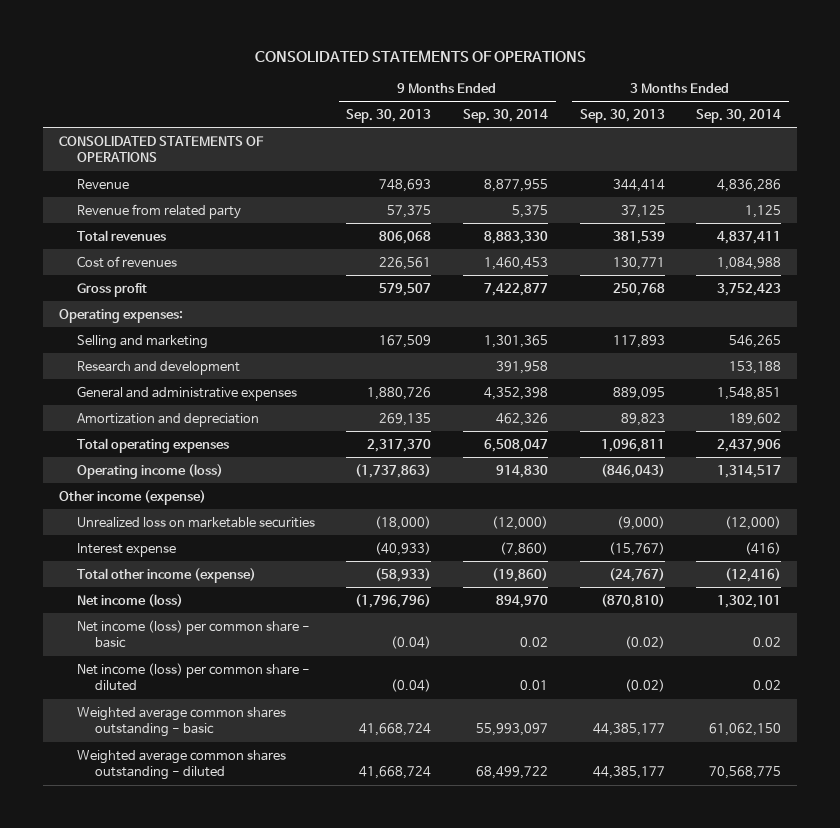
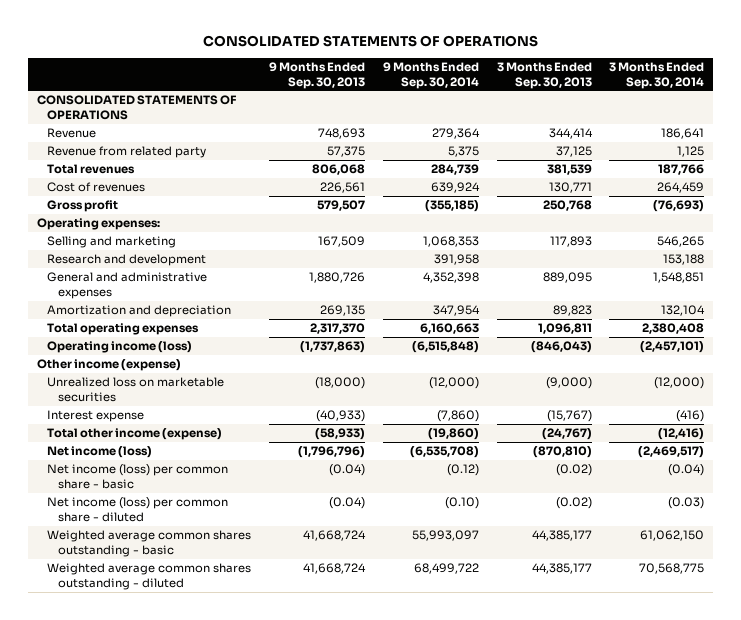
[484,178,549,192] 8,877,955 -> [431,128,480,140] 279,364
[717,178,782,192] 4,836,286 -> [661,128,705,140] 186,641
[484,230,549,244] 8,883,330 -> [430,164,479,176] 284,739
[717,230,782,244] 4,837,411 -> [658,164,705,176] 187,766
[484,256,549,270] 1,460,453 -> [430,182,480,194] 639,924
[717,256,782,270] 1,084,988 -> [657,182,705,194] 264,459
[484,282,549,296] 7,422,877 -> [424,200,479,213] (355,185)
[717,282,782,296] 3,752,423 -> [653,200,705,213] (76,693)
[484,334,549,348] 1,301,365 -> [422,236,479,248] 1,068,353
[496,412,549,426] 462,326 -> [432,305,480,317] 347,954
[729,412,782,426] 189,602 -> [661,305,706,317] 132,104
[484,438,549,452] 6,508,047 -> [419,323,479,335] 6,160,663
[717,438,782,452] 2,437,906 -> [642,323,705,335] 2,380,408
[496,464,549,478] 914,830 -> [411,341,479,354] (6,515,848)
[717,464,782,478] 1,314,517 -> [640,341,705,354] (2,457,101)
[496,594,549,608] 894,970 -> [409,446,479,459] (6,535,708)
[717,594,782,608] 1,302,101 -> [638,446,705,459] (2,469,517)
[520,637,549,648] 0.02 -> [446,464,479,477] (0.12)
[753,637,782,648] 0.02 -> [668,464,705,477] (0.04)
[520,680,549,691] 0.01 -> [444,497,479,510] (0.10)
[753,680,782,691] 0.02 -> [668,497,705,510] (0.03)

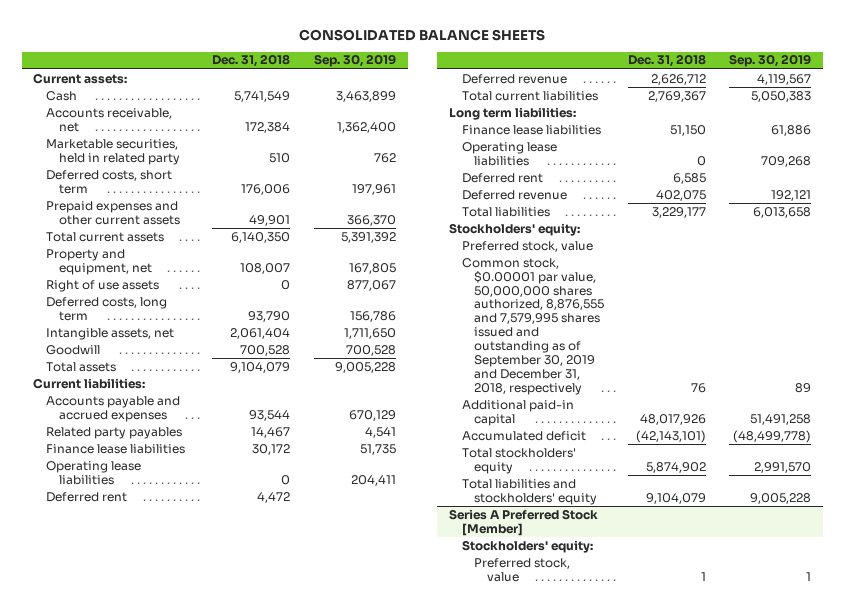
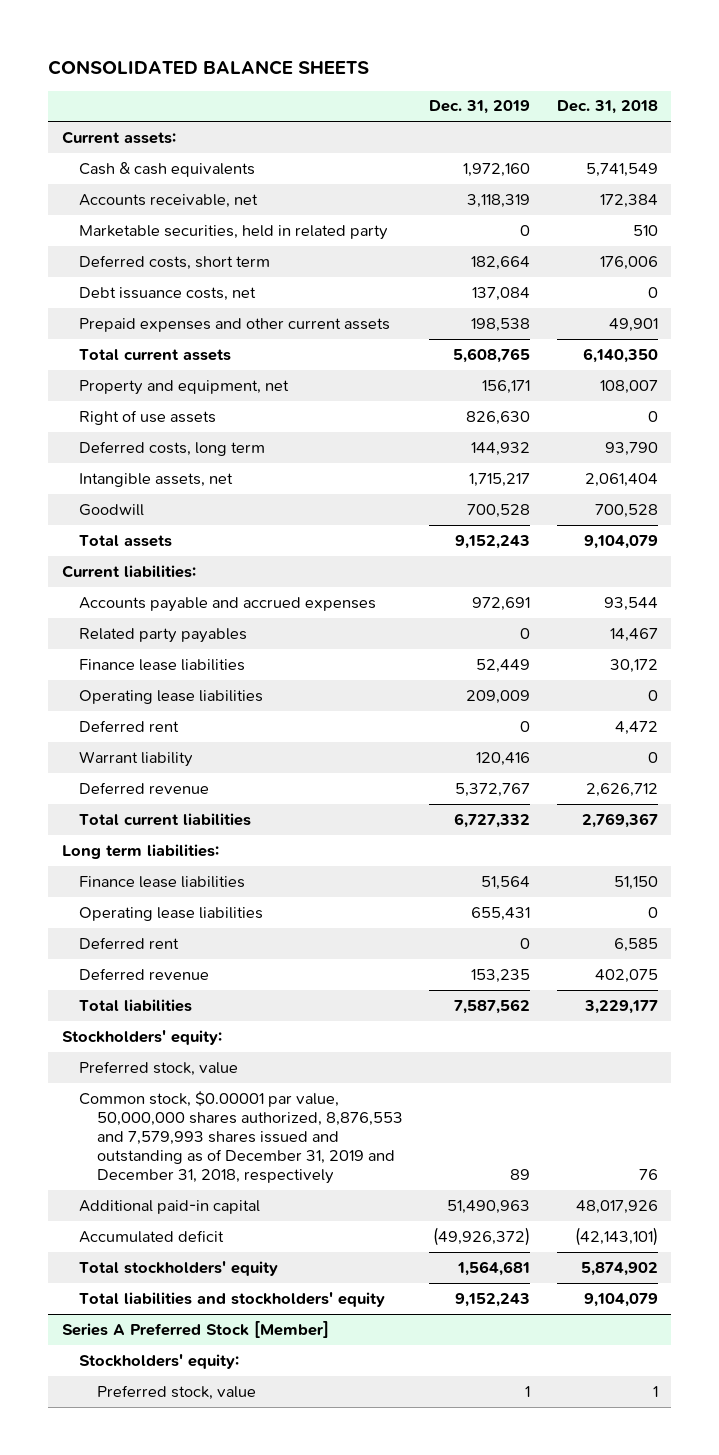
[313,54,396,68] Sep. 30, 2019 -> none
none -> [429,100,531,115] Dec. 31, 2019
[45,90,77,101] Cash -> [79,161,256,177] Cash & cash equivalents
none -> [79,286,257,301] Debt issuance costs, net
none -> [79,750,194,767] Warrant liability
[461,257,605,395] Common stock, $0.00001 par value, 50,000,000 shares authorized, 8,876,555 and 7,579,995 shares issued and outstanding as of September 30, 2019 and December 31, 2018, respectively -> [79,1090,404,1185] Common stock, $0.00001 par value, 50,000,000 shares authorized, 8,876,553 and 7,579,993 shares issued and outstanding as of December 31, 2019 and December 31, 2018, respectively

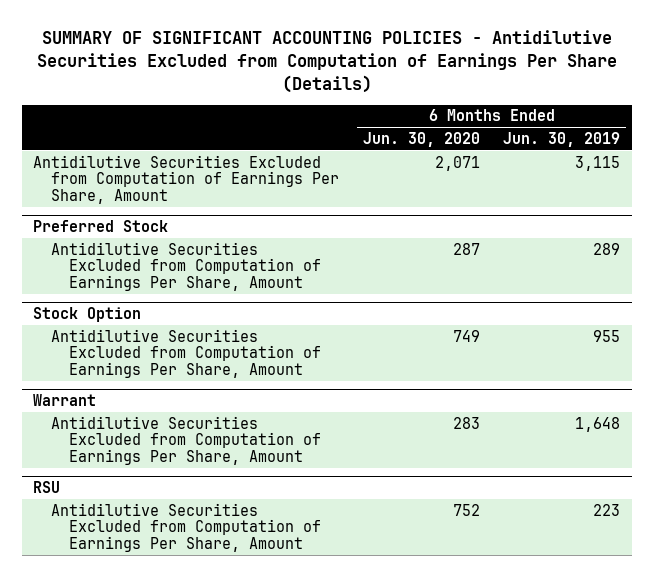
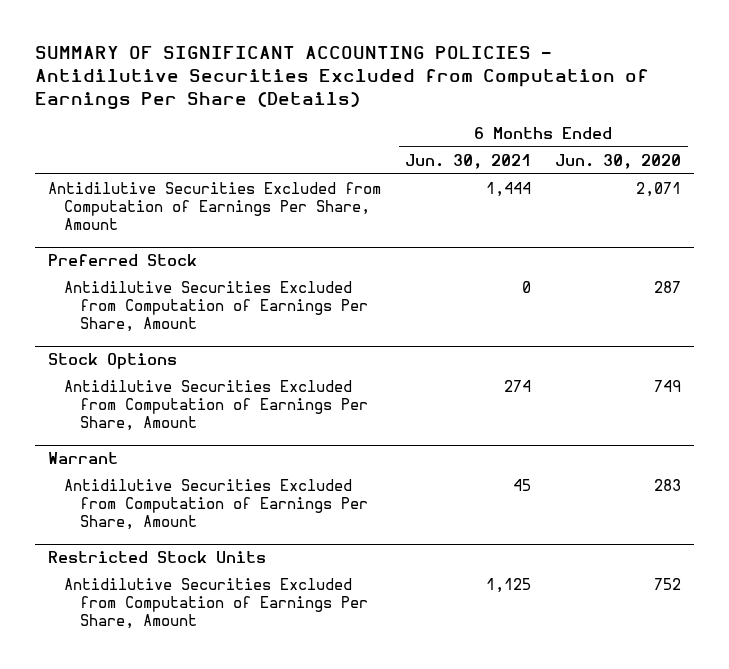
[503,131,621,147] Jun. 30, 2019 -> none
none -> [405,153,532,169] Jun. 30, 2021
[33,307,142,323] Stock Option -> [47,353,177,370] Stock Options
[33,481,61,494] RSU -> [47,551,266,564] Restricted Stock Units

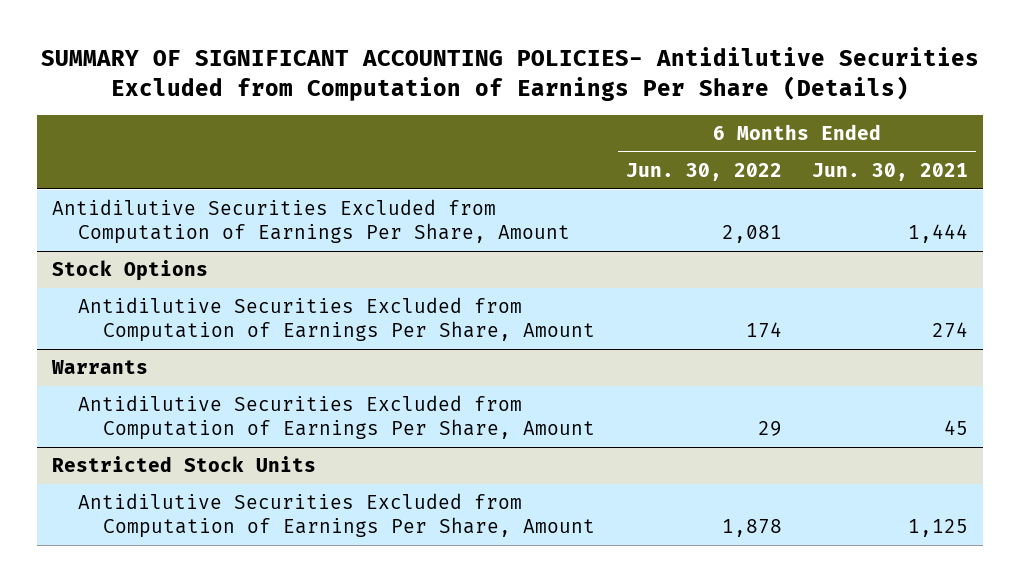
[35,45,650,111] SUMMARY OF SIGNIFICANT ACCOUNTING POLICIES - Antidilutive Securities Excluded from Computation of Earnings Per Share (Details) -> [41,47,980,101] SUMMARY OF SIGNIFICANT ACCOUNTING POLICIES- Antidilutive Securities Excluded from Computation of Earnings Per Share (Details)
[555,153,682,169] Jun. 30, 2020 -> none
none -> [625,162,782,181] Jun. 30, 2022
[47,254,197,267] Preferred Stock -> none
[64,281,369,333] Antidilutive Securities Excluded from Computation of Earnings Per Share, Amount -> none
[47,452,118,465] Warrant -> [51,360,149,375] Warrants

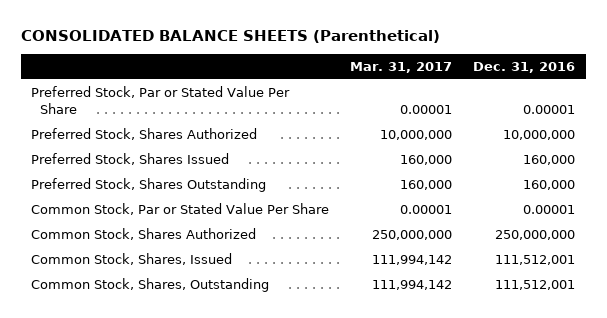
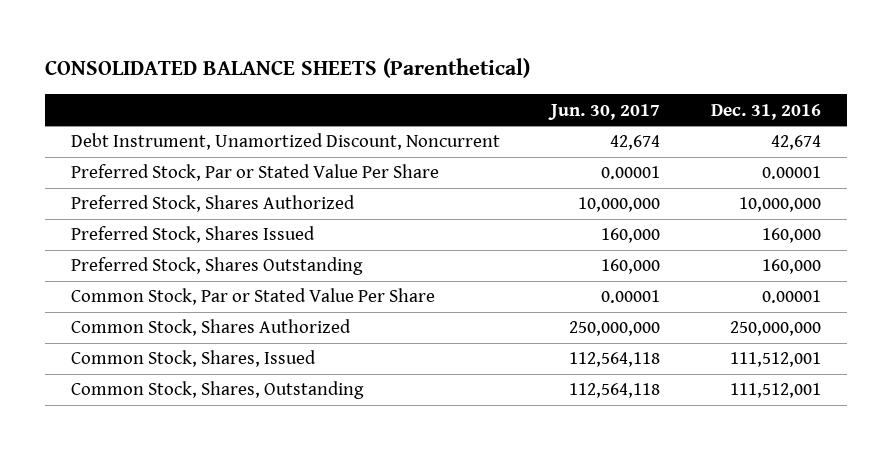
[350,62,453,74] Mar. 31, 2017 -> none
none -> [548,103,661,120] Jun. 30, 2017
none -> [70,133,500,151] Debt Instrument, Unamortized Discount, Noncurrent

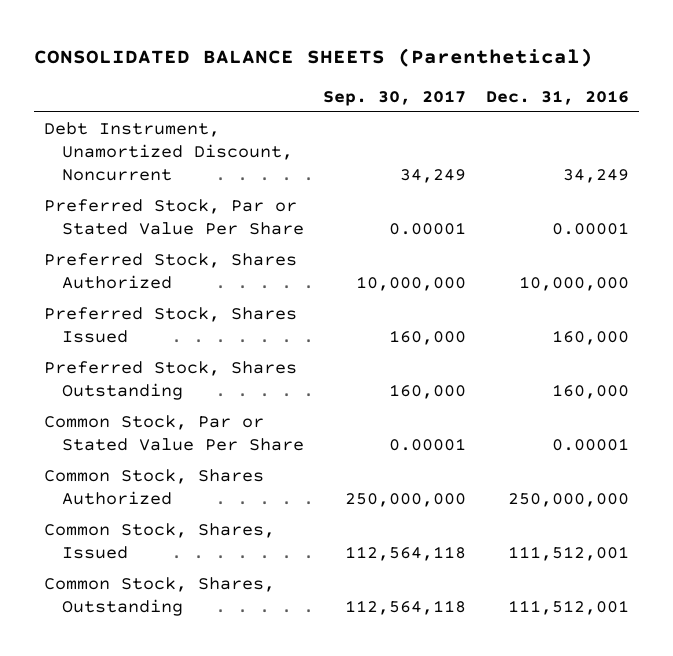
[548,103,661,120] Jun. 30, 2017 -> none
none -> [323,89,467,106] Sep. 30, 2017
[771,135,822,151] 42,674 -> [563,169,630,184] 34,249

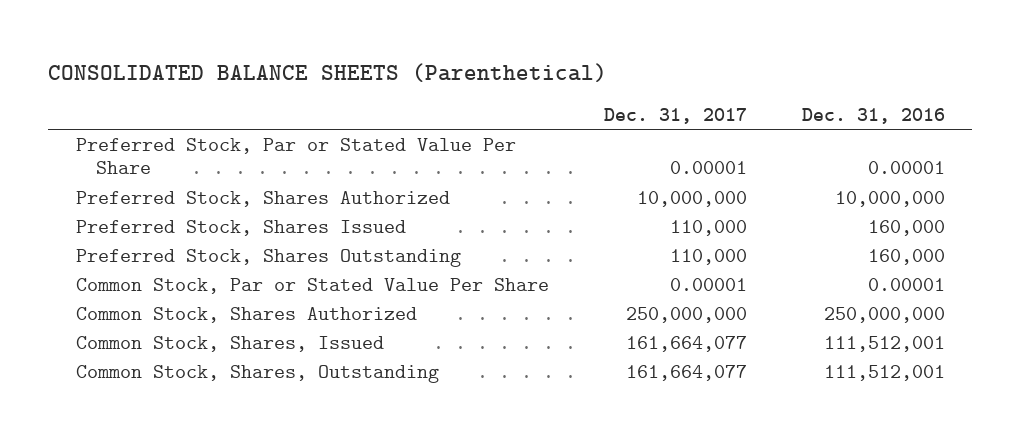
[323,89,467,106] Sep. 30, 2017 -> none
none -> [603,107,747,124] Dec. 31, 2017
[44,121,293,182] Debt Instrument, Unamortized Discount, Noncurrent -> none

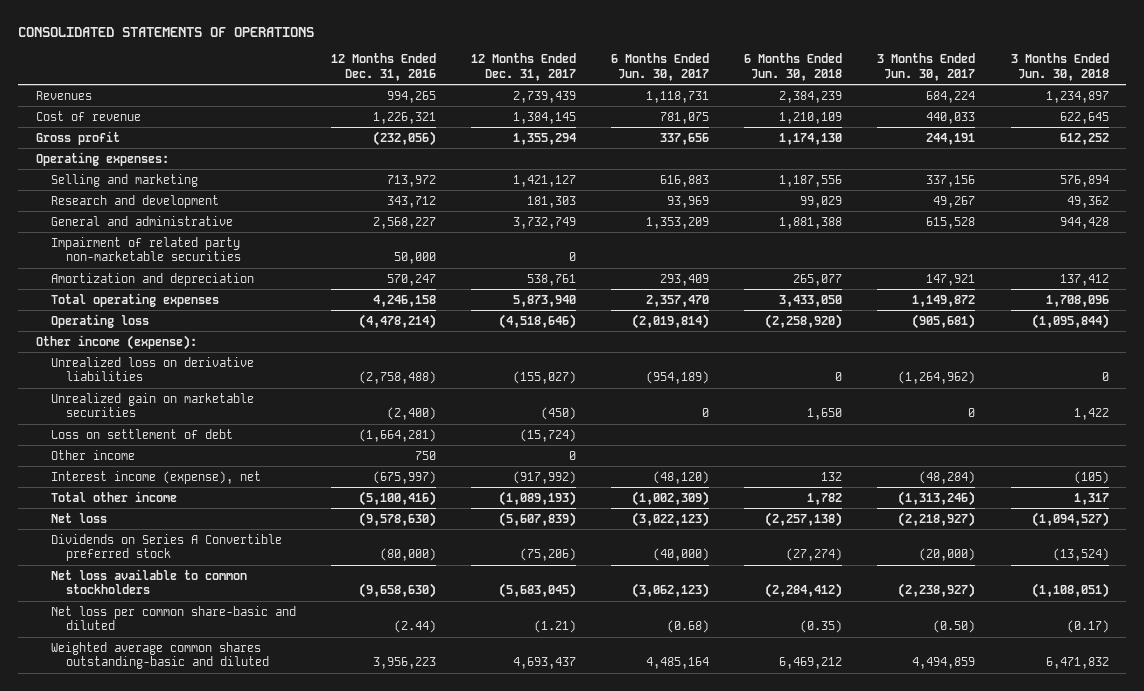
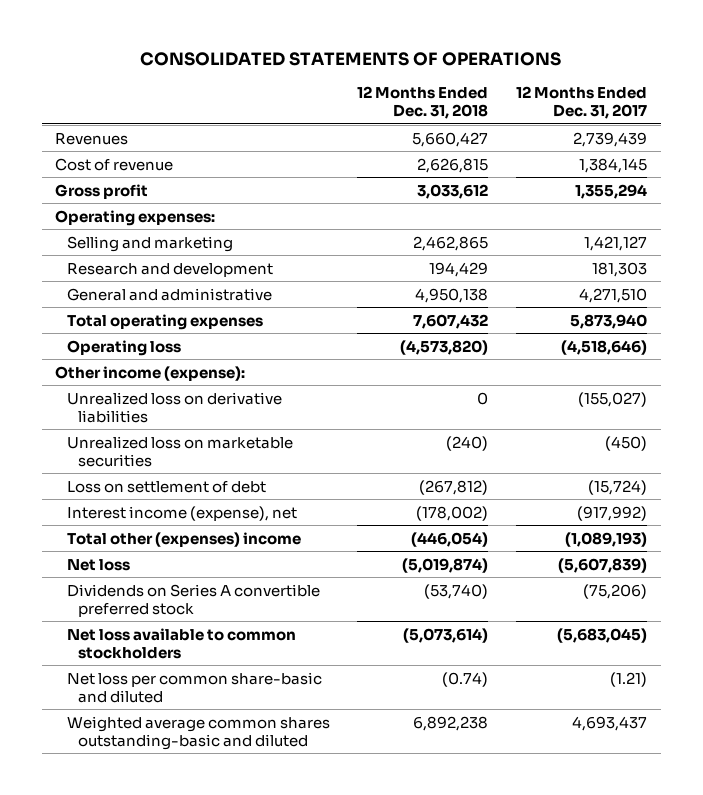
[330,53,436,81] 12 Months Ended Dec. 31, 2016 -> none
[611,53,710,81] 6 Months Ended Jun. 30, 2017 -> none
[744,53,843,81] 6 Months Ended Jun. 30, 2018 -> none
[877,53,976,81] 3 Months Ended Jun. 30, 2017 -> none
[1010,53,1109,81] 3 Months Ended Jun. 30, 2018 -> none
none -> [357,86,489,120] 12 Months Ended Dec. 31, 2018
[50,236,241,262] Impairment of related party non-marketable securities -> none
[50,272,254,286] Amortization and depreciation -> none
[513,216,577,229] 3,732,749 -> [579,287,648,303] 4,271,510
[50,392,254,418] Unrealized gain on marketable securities -> [66,435,293,467] Unrealized loss on marketable securities
[50,449,135,460] Other income -> none
[50,490,177,502] Total other income -> [66,531,301,547] Total other (expenses) income
[50,533,282,562] Dividends on Series A Convertible preferred stock -> [66,583,320,617] Dividends on Series A convertible preferred stock

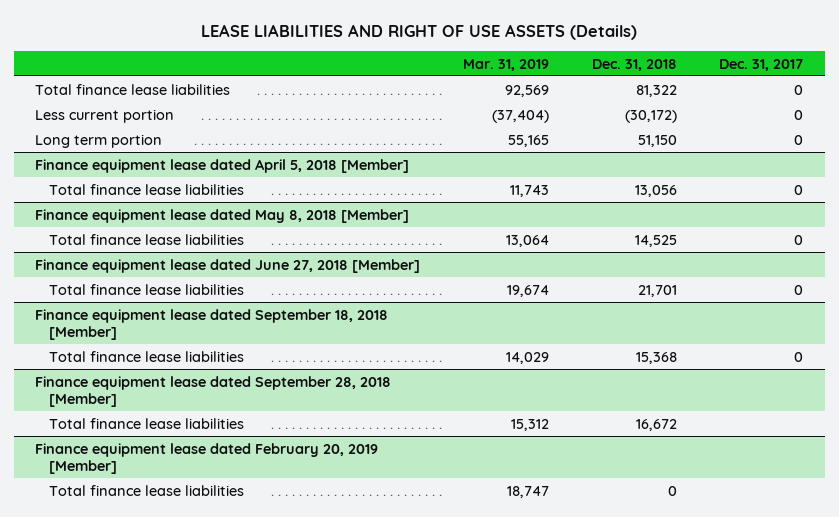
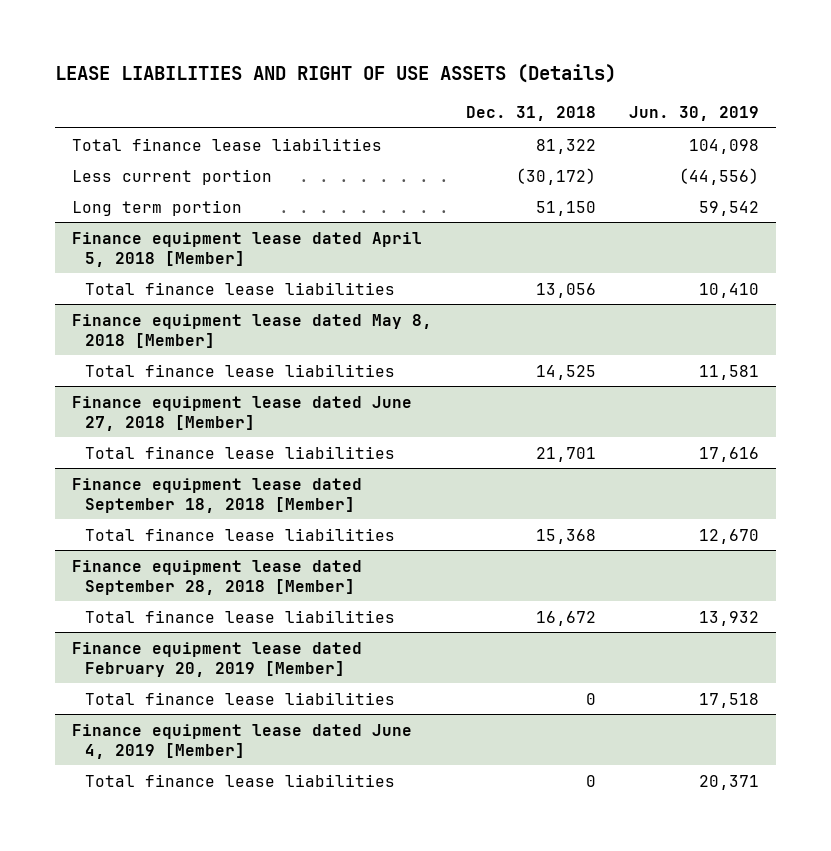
[463,58,550,71] Mar. 31, 2019 -> none
[719,58,804,71] Dec. 31, 2017 -> none
none -> [629,106,760,122] Jun. 30, 2019
none -> [71,723,412,759] Finance equipment lease dated June 4, 2019 [Member]
none -> [85,773,396,787] Total finance lease liabilities

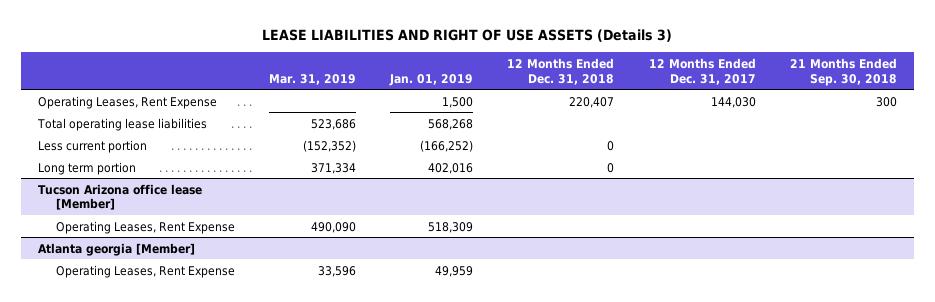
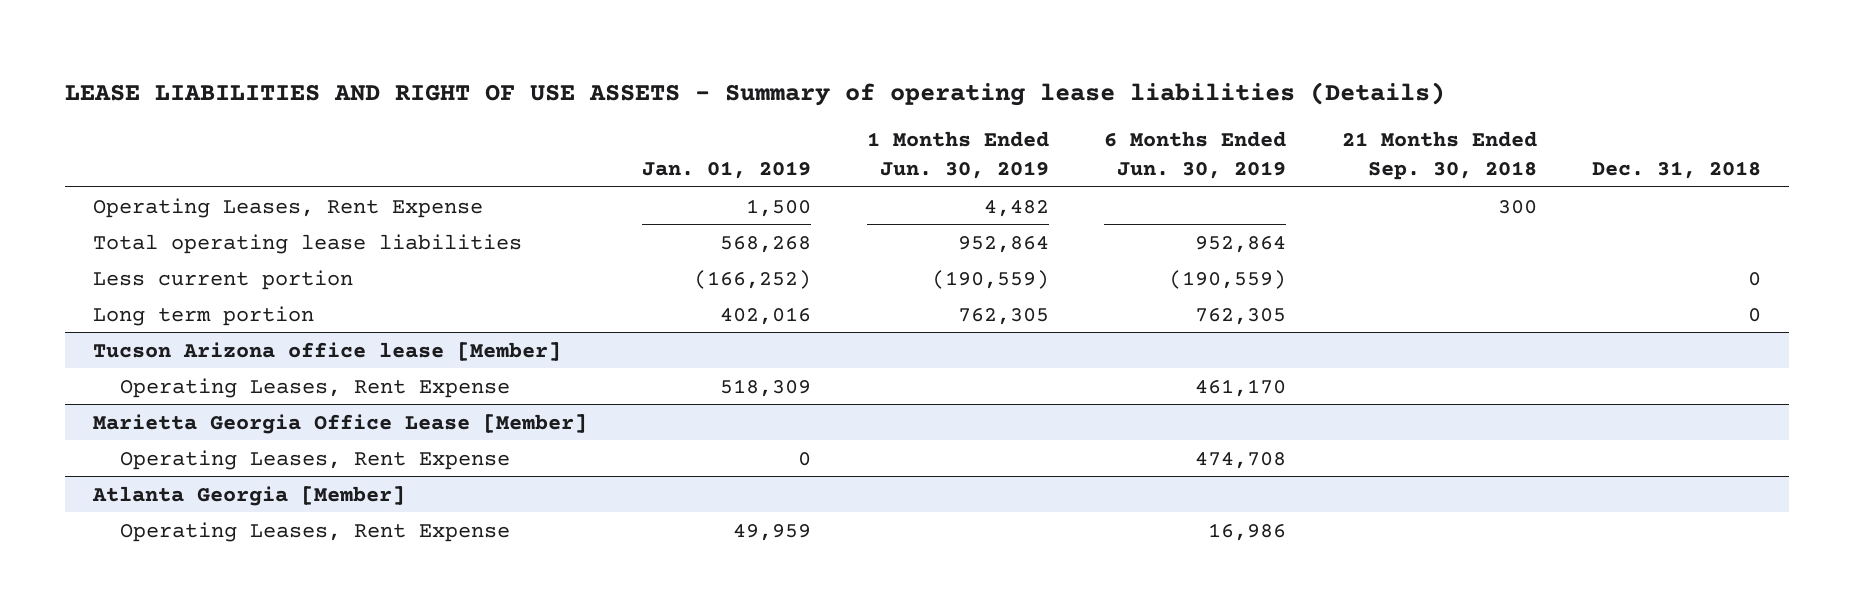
[262,28,673,42] LEASE LIABILITIES AND RIGHT OF USE ASSETS (Details 3) -> [65,81,1446,106] LEASE LIABILITIES AND RIGHT OF USE ASSETS - Summary of operating lease liabilities (Details)
[269,73,357,85] Mar. 31, 2019 -> none
[507,57,615,85] 12 Months Ended Dec. 31, 2018 -> none
[648,57,756,85] 12 Months Ended Dec. 31, 2017 -> none
none -> [866,131,1049,180] 1 Months Ended Jun. 30, 2019
none -> [1104,131,1287,180] 6 Months Ended Jun. 30, 2019
none -> [1591,161,1761,180] Dec. 31, 2018
none -> [92,413,587,434] Marietta Georgia Office Lease [Member]
none -> [120,449,511,470] Operating Leases, Rent Expense
[38,242,196,256] Atlanta georgia [Member] -> [91,485,405,506] Atlanta Georgia [Member]

